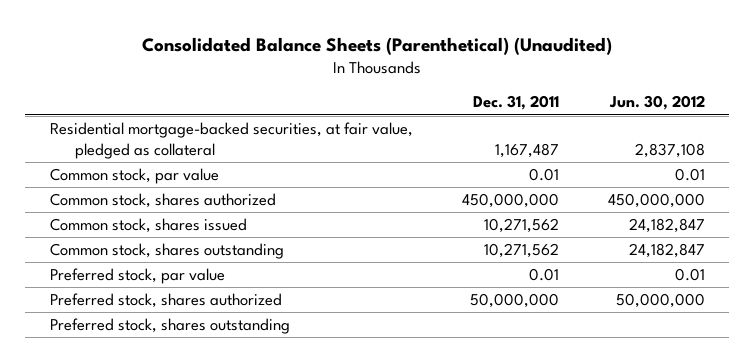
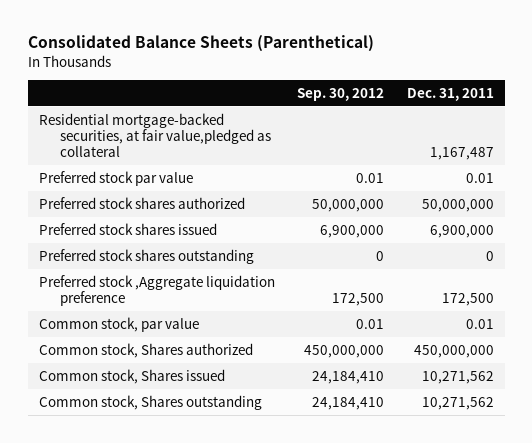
[142,36,613,55] Consolidated Balance Sheets (Parenthetical) (Unaudited) -> [27,35,374,53] Consolidated Balance Sheets (Parenthetical)
[608,95,705,111] Jun. 30, 2012 -> none
none -> [297,87,385,101] Sep. 30, 2012
[49,122,413,159] Residential mortgage-backed securities, at fair value, pledged as collateral -> [38,112,272,158] Residential mortgage-backed securities, at fair value,pledged as collateral
none -> [38,170,193,186] Preferred stock par value
none -> [38,196,245,209] Preferred stock shares authorized
none -> [38,222,217,235] Preferred stock shares issued
none -> [38,248,254,264] Preferred stock shares outstanding
none -> [38,274,275,307] Preferred stock ,Aggregate liquidation preference
[49,268,225,285] Preferred stock, par value -> none
[49,293,282,309] Preferred stock, shares authorized -> none
[49,318,290,335] Preferred stock, shares outstanding -> none
[49,193,276,209] Common stock, shares authorized -> [38,342,253,358] Common stock, Shares authorized
[49,218,247,234] Common stock, shares issued -> [38,368,225,384] Common stock, Shares issued
[49,243,284,260] Common stock, shares outstanding -> [38,394,262,410] Common stock, Shares outstanding

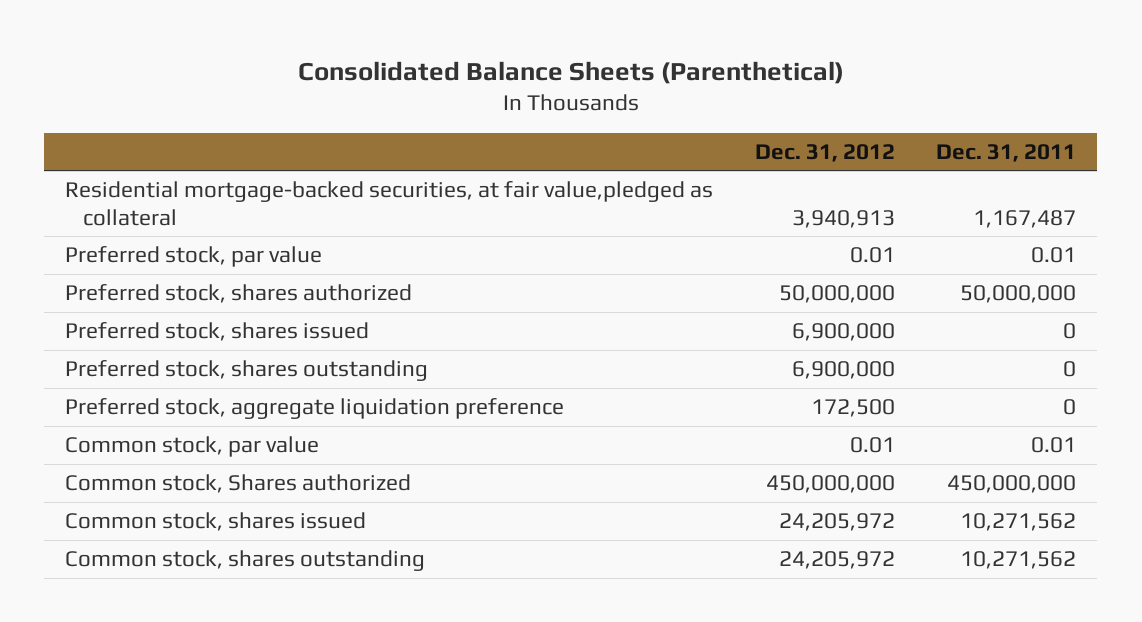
[297,87,385,101] Sep. 30, 2012 -> none
none -> [754,143,895,162] Dec. 31, 2012
[38,170,193,186] Preferred stock par value -> [65,246,323,268] Preferred stock, par value
[38,196,245,209] Preferred stock shares authorized -> [65,284,413,304] Preferred stock, shares authorized
[38,222,217,235] Preferred stock shares issued -> [65,322,370,342] Preferred stock, shares issued
[429,224,494,238] 6,900,000 -> [1063,323,1077,340] 0
[38,248,254,264] Preferred stock shares outstanding -> [65,360,429,382] Preferred stock, shares outstanding
[38,274,275,307] Preferred stock ,Aggregate liquidation preference -> [65,398,565,420] Preferred stock, aggregate liquidation preference
[441,293,494,307] 172,500 -> [1063,399,1077,416] 0
[38,368,225,384] Common stock, Shares issued -> [65,512,367,532] Common stock, shares issued
[38,394,262,410] Common stock, Shares outstanding -> [65,550,426,572] Common stock, shares outstanding

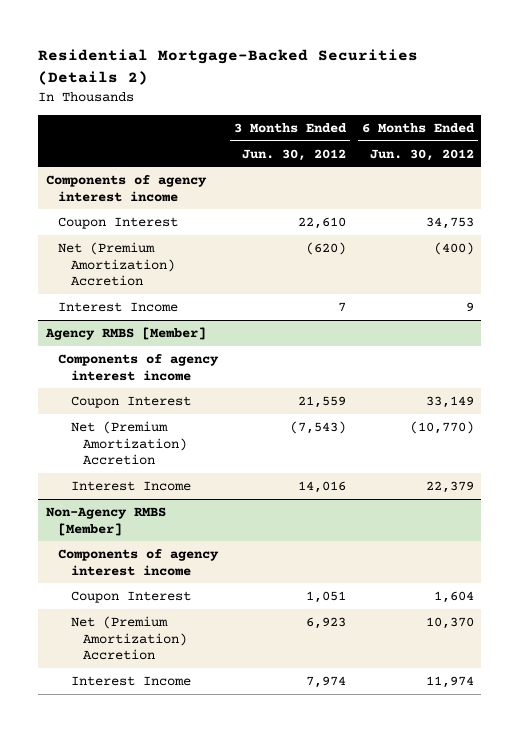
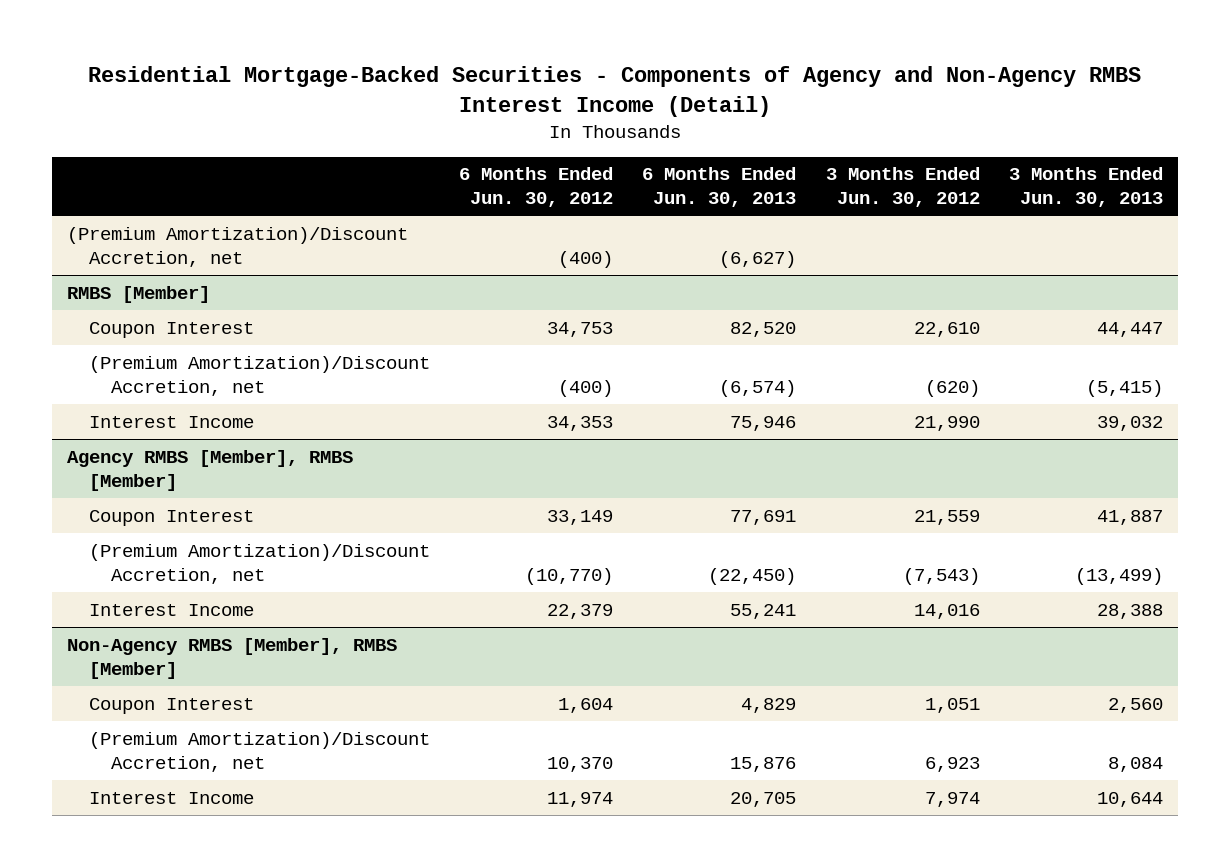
[38,48,419,85] Residential Mortgage-Backed Securities (Details 2) -> [87,65,1141,117] Residential Mortgage-Backed Securities - Components of Agency and Non-Agency RMBS Interest Income (Detail)
none -> [642,167,797,208] 6 Months Ended Jun. 30, 2013
none -> [1008,167,1163,208] 3 Months Ended Jun. 30, 2013
[45,174,207,202] Components of agency interest income -> none
none -> [66,226,408,267] (Premium Amortization)/Discount Accretion, net
none -> [66,285,210,303] RMBS [Member]
[58,353,220,381] Components of agency interest income -> none
[58,241,175,287] Net (Premium Amortization) Accretion -> [88,355,430,396] (Premium Amortization)/Discount Accretion, net
[338,301,347,312] 7 -> [913,415,980,431] 21,990
[465,301,474,312] 9 -> [546,415,613,431] 34,353
[44,326,206,340] Agency RMBS [Member] -> [66,449,353,491] Agency RMBS [Member], RMBS [Member]
[70,420,188,466] Net (Premium Amortization) Accretion -> [88,543,430,584] (Premium Amortization)/Discount Accretion, net
[58,548,220,576] Components of agency interest income -> none
[45,506,166,536] Non-Agency RMBS [Member] -> [66,637,397,679] Non-Agency RMBS [Member], RMBS [Member]
[70,615,188,661] Net (Premium Amortization) Accretion -> [88,731,430,772] (Premium Amortization)/Discount Accretion, net

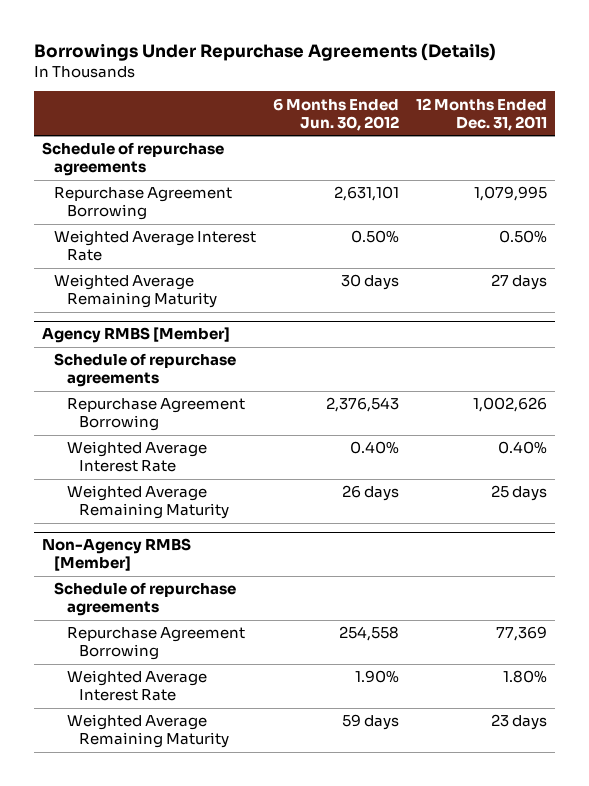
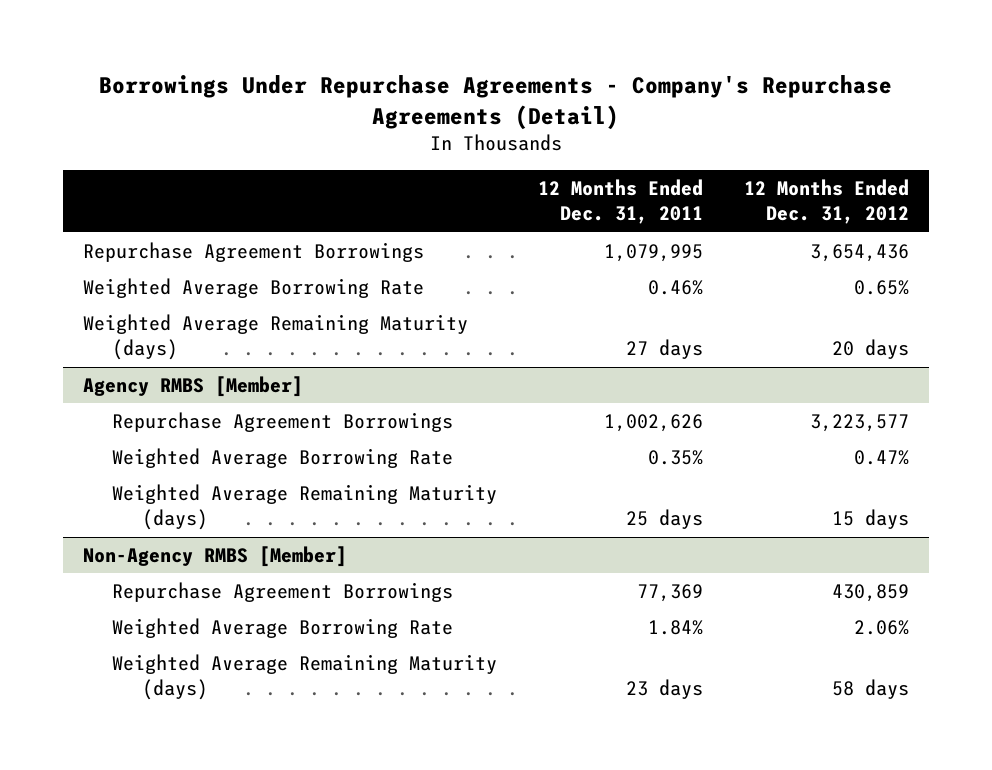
[33,42,496,61] Borrowings Under Repurchase Agreements (Details) -> [98,75,892,130] Borrowings Under Repurchase Agreements - Company's Repurchase Agreements (Detail)
[273,97,400,131] 6 Months Ended Jun. 30, 2012 -> none
none -> [743,179,909,225] 12 Months Ended Dec. 31, 2012
[42,142,225,177] Schedule of repurchase agreements -> none
[54,187,233,221] Repurchase Agreement Borrowing -> [82,242,424,263] Repurchase Agreement Borrowings
[54,230,257,262] Weighted Average Interest Rate -> [82,278,424,299] Weighted Average Borrowing Rate
[498,230,547,244] 0.50% -> [648,280,704,296] 0.46%
[54,274,217,309] Weighted Average Remaining Maturity -> [82,314,468,361] Weighted Average Remaining Maturity (days)
[54,353,237,388] Schedule of repurchase agreements -> none
[66,398,245,432] Repurchase Agreement Borrowing -> [112,412,454,433] Repurchase Agreement Borrowings
[66,441,207,473] Weighted Average Interest Rate -> [112,448,454,469] Weighted Average Borrowing Rate
[497,441,547,455] 0.40% -> [648,450,704,466] 0.35%
[66,485,229,520] Weighted Average Remaining Maturity -> [112,484,498,531] Weighted Average Remaining Maturity (days)
[54,582,237,617] Schedule of repurchase agreements -> none
[66,627,245,661] Repurchase Agreement Borrowing -> [112,582,454,603] Repurchase Agreement Borrowings
[66,670,207,702] Weighted Average Interest Rate -> [112,618,454,639] Weighted Average Borrowing Rate
[502,670,547,684] 1.80% -> [648,620,704,636] 1.84%
[66,714,229,749] Weighted Average Remaining Maturity -> [112,654,498,701] Weighted Average Remaining Maturity (days)

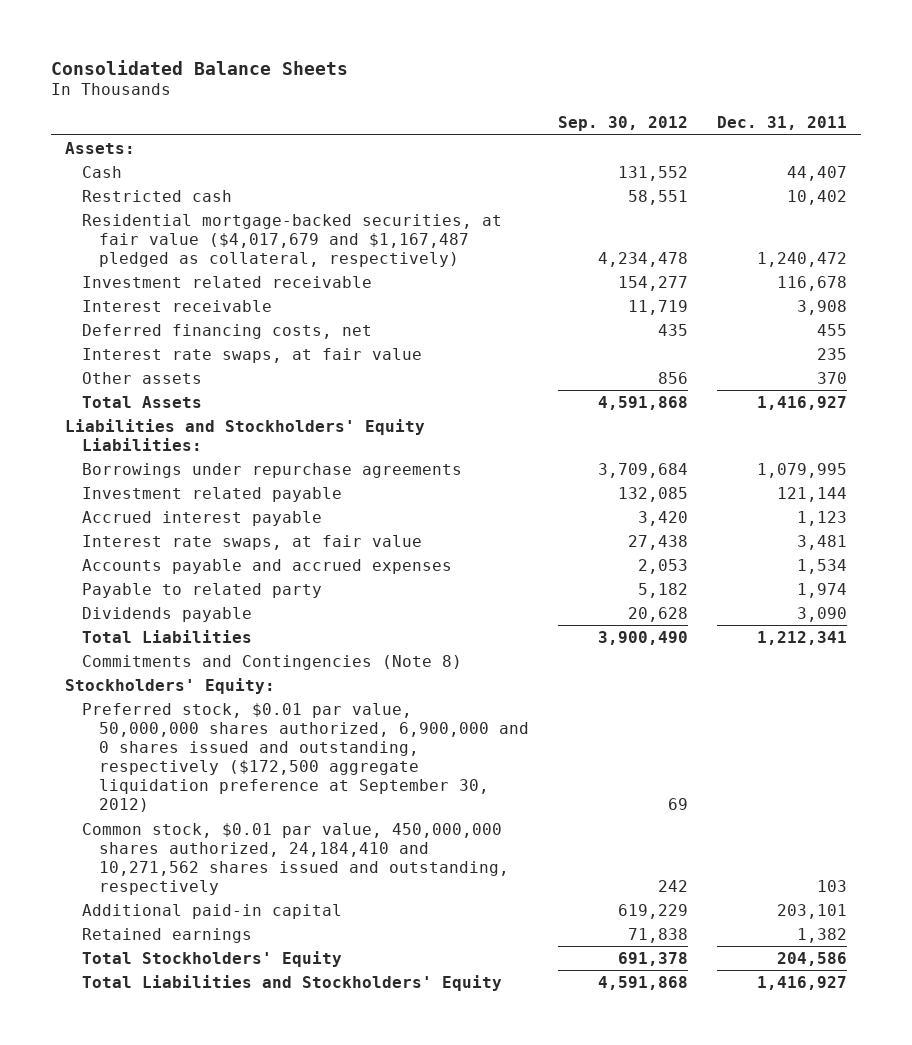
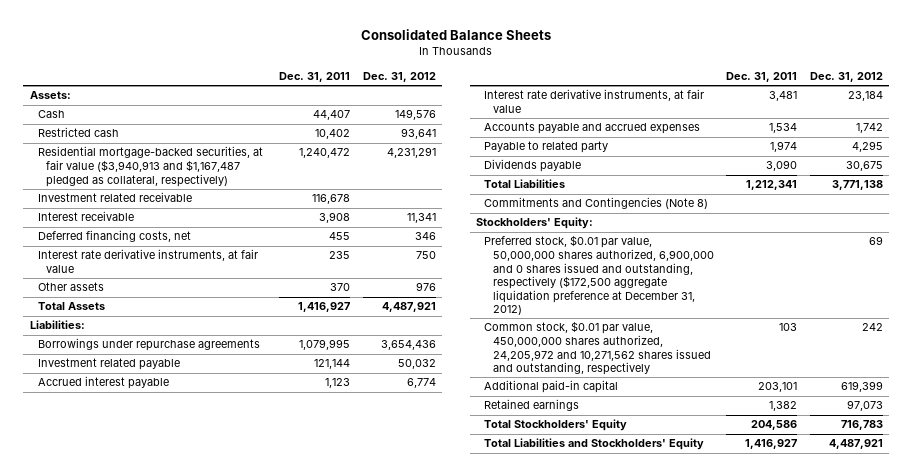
[558,116,689,132] Sep. 30, 2012 -> none
none -> [362,72,436,83] Dec. 31, 2012
[82,213,503,267] Residential mortgage-backed securities, at fair value ($4,017,679 and $1,167,487 pledged as collateral, respectively) -> [37,146,263,187] Residential mortgage-backed securities, at fair value ($3,940,913 and $1,167,487 pledged as collateral, respectively)
[82,347,423,363] Interest rate swaps, at fair value -> [37,249,258,273] Interest rate derivative instruments, at fair value
[65,418,426,451] Liabilities and Stockholders' Equity Liabilities: -> none
none -> [29,320,85,330] Liabilities:
[82,534,423,550] Interest rate swaps, at fair value -> [484,89,705,113] Interest rate derivative instruments, at fair value
[82,702,530,813] Preferred stock, $0.01 par value, 50,000,000 shares authorized, 6,900,000 and 0 shares issued and outstanding, respectively ($172,500 aggregate liquidation preference at September 30, 2012) -> [484,235,714,316] Preferred stock, $0.01 par value, 50,000,000 shares authorized, 6,900,000 and 0 shares issued and outstanding, respectively ($172,500 aggregate liquidation preference at December 31, 2012)
[82,822,510,895] Common stock, $0.01 par value, 450,000,000 shares authorized, 24,184,410 and 10,271,562 shares issued and outstanding, respectively -> [484,321,711,376] Common stock, $0.01 par value, 450,000,000 shares authorized, 24,205,972 and 10,271,562 shares issued and outstanding, respectively

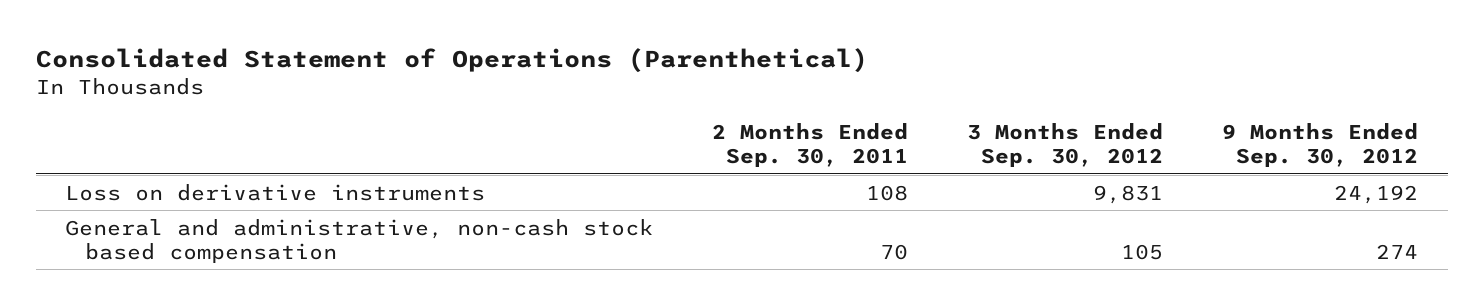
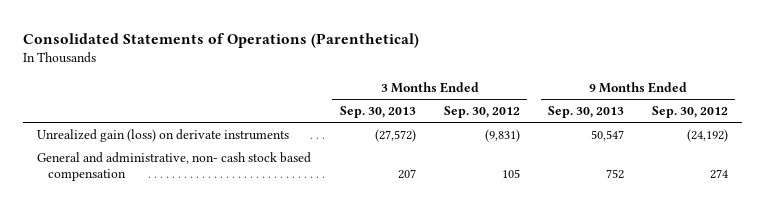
[35,47,868,73] Consolidated Statement of Operations (Parenthetical) -> [23,33,420,49] Consolidated Statements of Operations (Parenthetical)
[712,123,909,168] 2 Months Ended Sep. 30, 2011 -> none
none -> [339,105,416,118] Sep. 30, 2013
none -> [547,105,624,118] Sep. 30, 2013
[65,183,486,201] Loss on derivative instruments -> [37,128,290,142] Unrealized gain (loss) on derivate instruments
[1093,184,1164,204] 9,831 -> [484,128,520,142] (9,831)
[1334,184,1419,204] 24,192 -> [686,128,728,142] (24,192)
[65,218,654,263] General and administrative, non-cash stock based compensation -> [37,151,312,181] General and administrative, non- cash stock based compensation

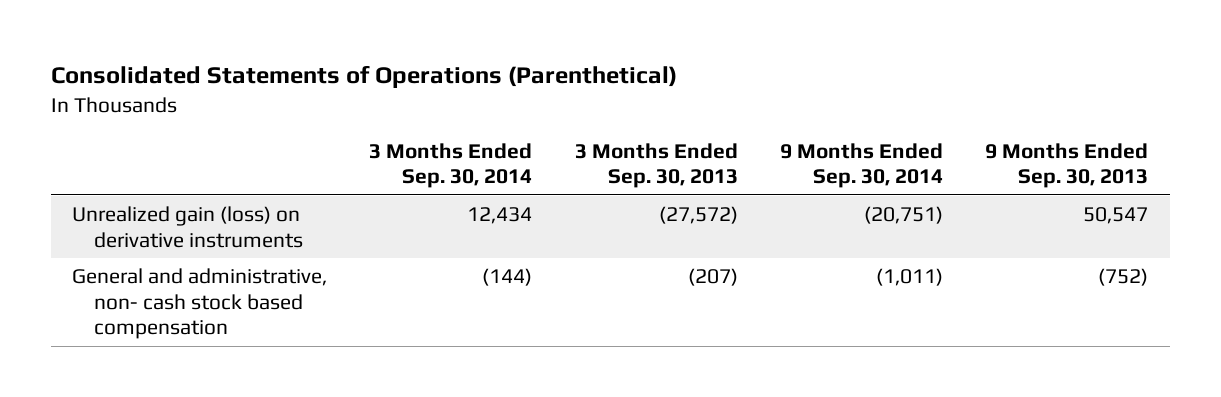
[443,105,520,118] Sep. 30, 2012 -> none
[651,105,728,118] Sep. 30, 2012 -> none
none -> [369,142,533,189] 3 Months Ended Sep. 30, 2014
none -> [780,142,944,189] 9 Months Ended Sep. 30, 2014
[37,128,290,142] Unrealized gain (loss) on derivate instruments -> [72,206,303,248] Unrealized gain (loss) on derivative instruments
[397,168,416,179] 207 -> [687,268,738,287] (207)
[605,168,624,179] 752 -> [1098,268,1149,287] (752)

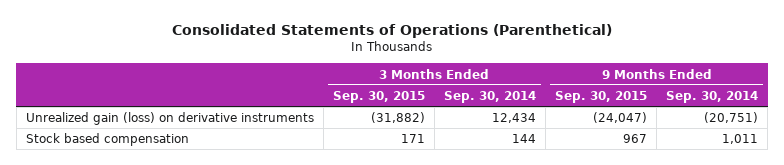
[574,142,738,189] 3 Months Ended Sep. 30, 2013 -> none
[985,142,1149,189] 9 Months Ended Sep. 30, 2013 -> none
none -> [332,90,425,103] Sep. 30, 2015
none -> [555,90,648,103] Sep. 30, 2015
[72,268,328,340] General and administrative, non- cash stock based compensation -> [25,133,189,147] Stock based compensation
[482,268,533,287] (144) -> [512,134,537,144] 144
[876,268,944,287] (1,011) -> [722,134,759,145] 1,011

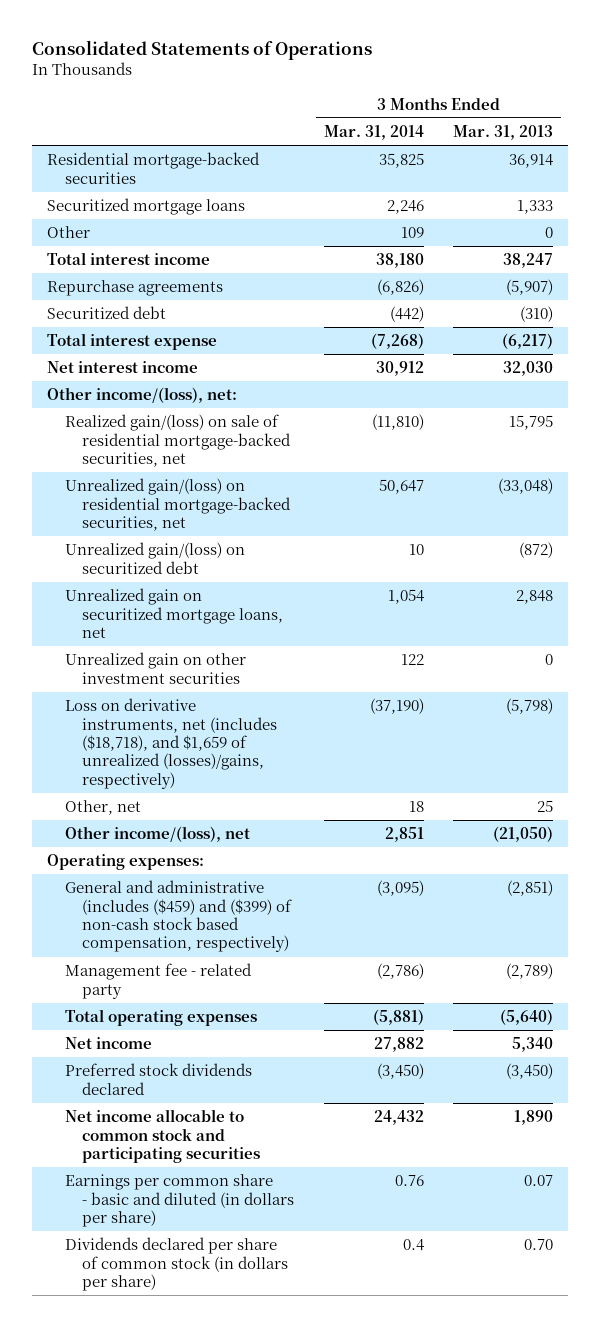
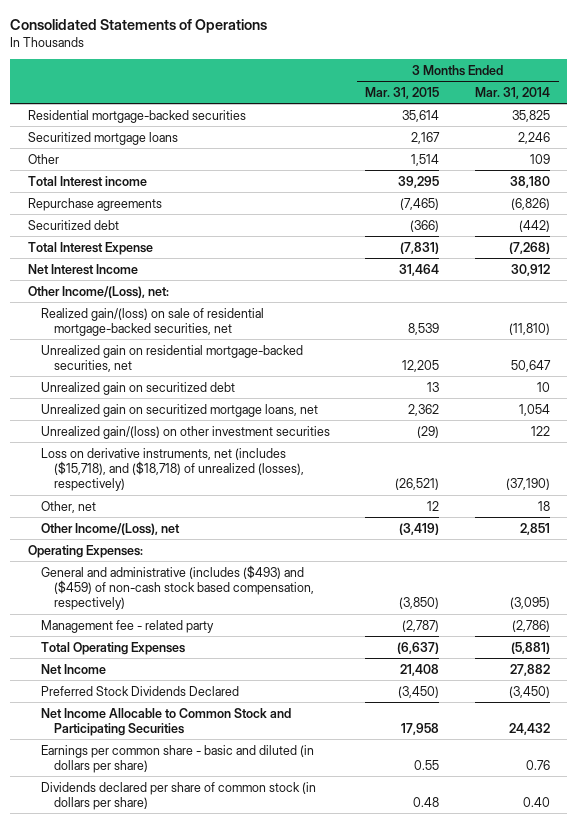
[453,124,554,140] Mar. 31, 2013 -> none
none -> [365,86,440,99] Mar. 31, 2015
[46,252,210,266] Total interest income -> [27,175,147,187] Total Interest income
[46,333,217,351] Total interest expense -> [27,241,153,255] Total Interest Expense
[46,361,198,374] Net interest income -> [27,263,138,275] Net Interest Income
[46,387,237,404] Other income/(loss), net: -> [27,285,169,298] Other Income/(Loss), net:
[64,478,292,531] Unrealized gain/(loss) on residential mortgage-backed securities, net -> [41,344,304,372] Unrealized gain on residential mortgage-backed securities, net
[64,542,245,574] Unrealized gain/(loss) on securitized debt -> [41,381,236,395] Unrealized gain on securitized debt
[64,652,246,684] Unrealized gain on other investment securities -> [41,425,331,439] Unrealized gain/(loss) on other investment securities
[64,698,278,789] Loss on derivative instruments, net (includes ($18,718), and $1,659 of unrealized (losses)/gains, respectively) -> [41,447,305,492] Loss on derivative instruments, net (includes ($15,718), and ($18,718) of unrealized (losses), respectively)
[64,826,250,843] Other income/(loss), net -> [41,522,181,535] Other Income/(Loss), net
[46,854,204,871] Operating expenses: -> [27,544,143,558] Operating Expenses:
[64,880,293,953] General and administrative (includes ($459) and ($399) of non-cash stock based compensation, respectively) -> [41,564,315,611] General and administrative (includes ($493) and ($459) of non-cash stock based compensation, respectively)
[64,1009,257,1027] Total operating expenses -> [41,641,186,655] Total Operating Expenses
[64,1037,152,1050] Net income -> [41,663,107,674] Net Income
[64,1063,252,1095] Preferred stock dividends declared -> [41,685,240,696] Preferred Stock Dividends Declared
[64,1109,261,1163] Net income allocable to common stock and participating securities -> [41,707,292,736] Net Income Allocable to Common Stock and Participating Securities
[402,1239,424,1252] 0.4 -> [522,796,550,807] 0.40

